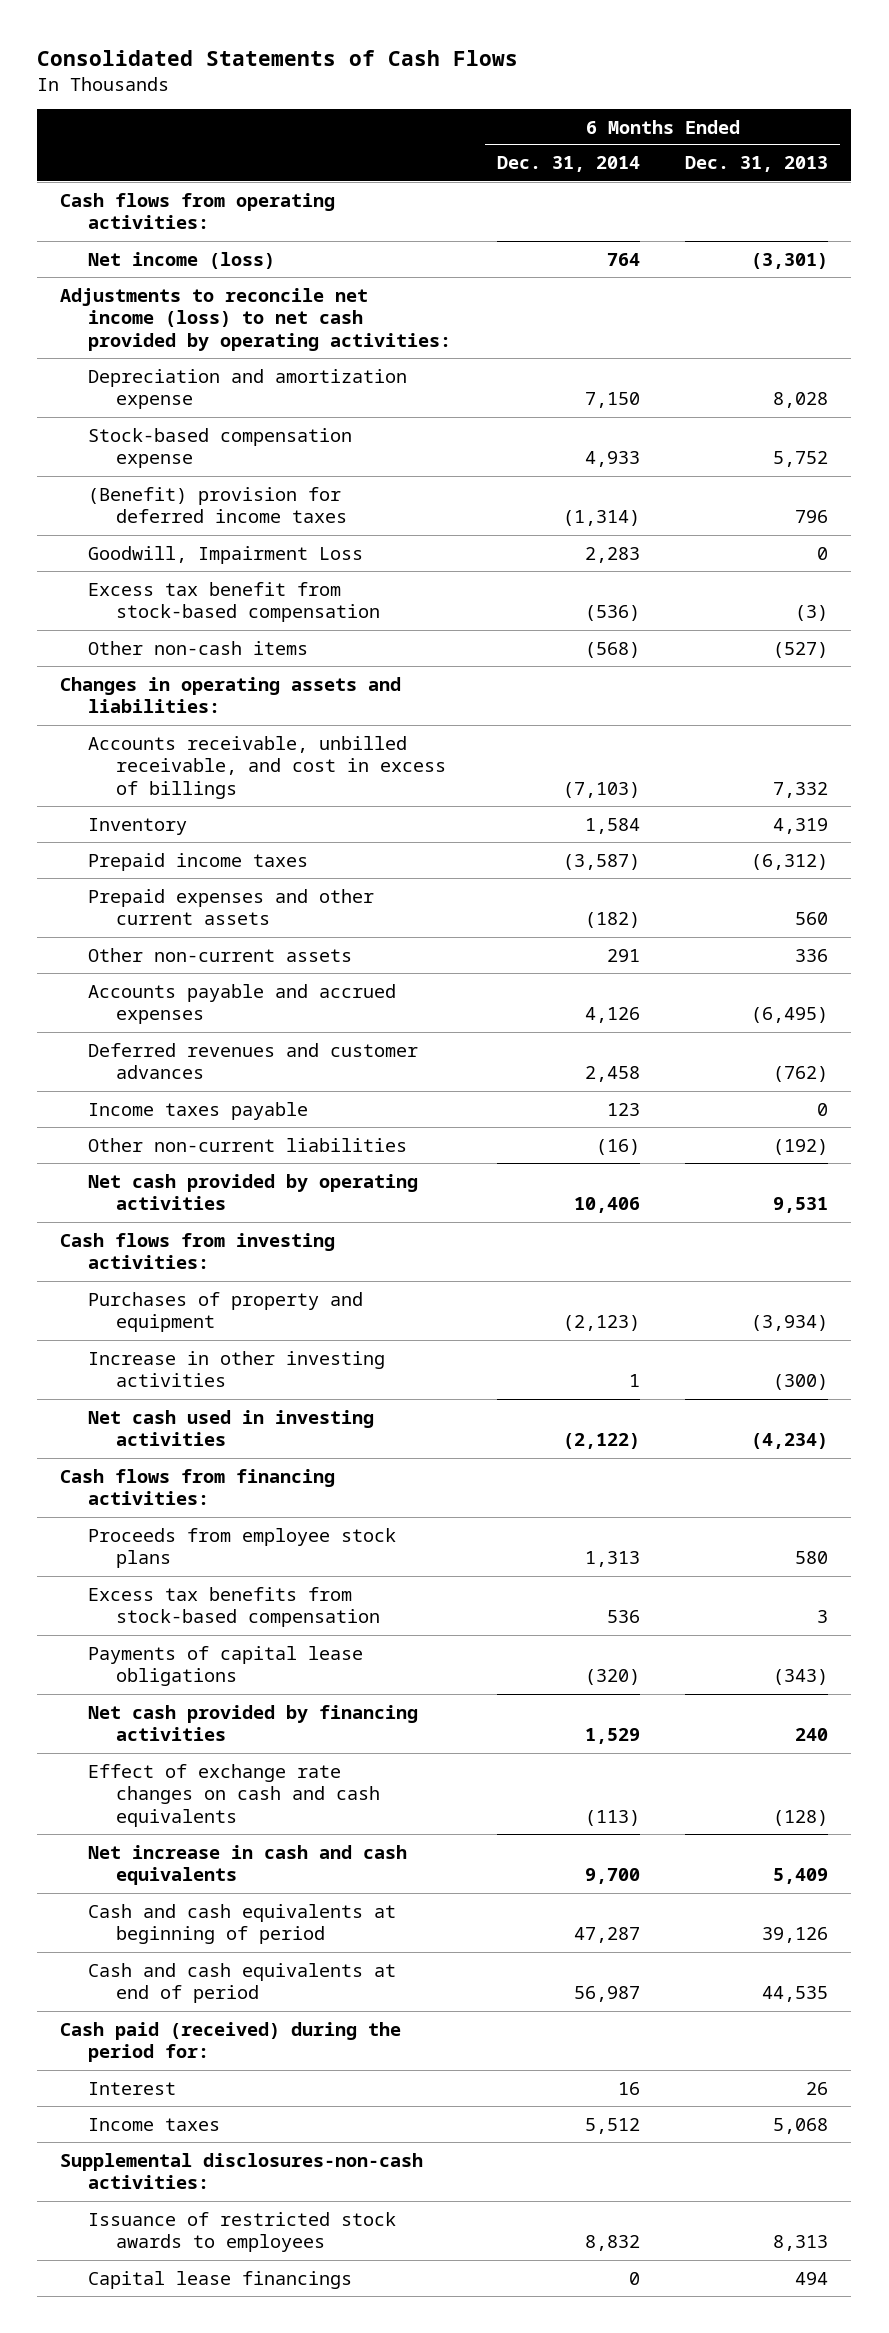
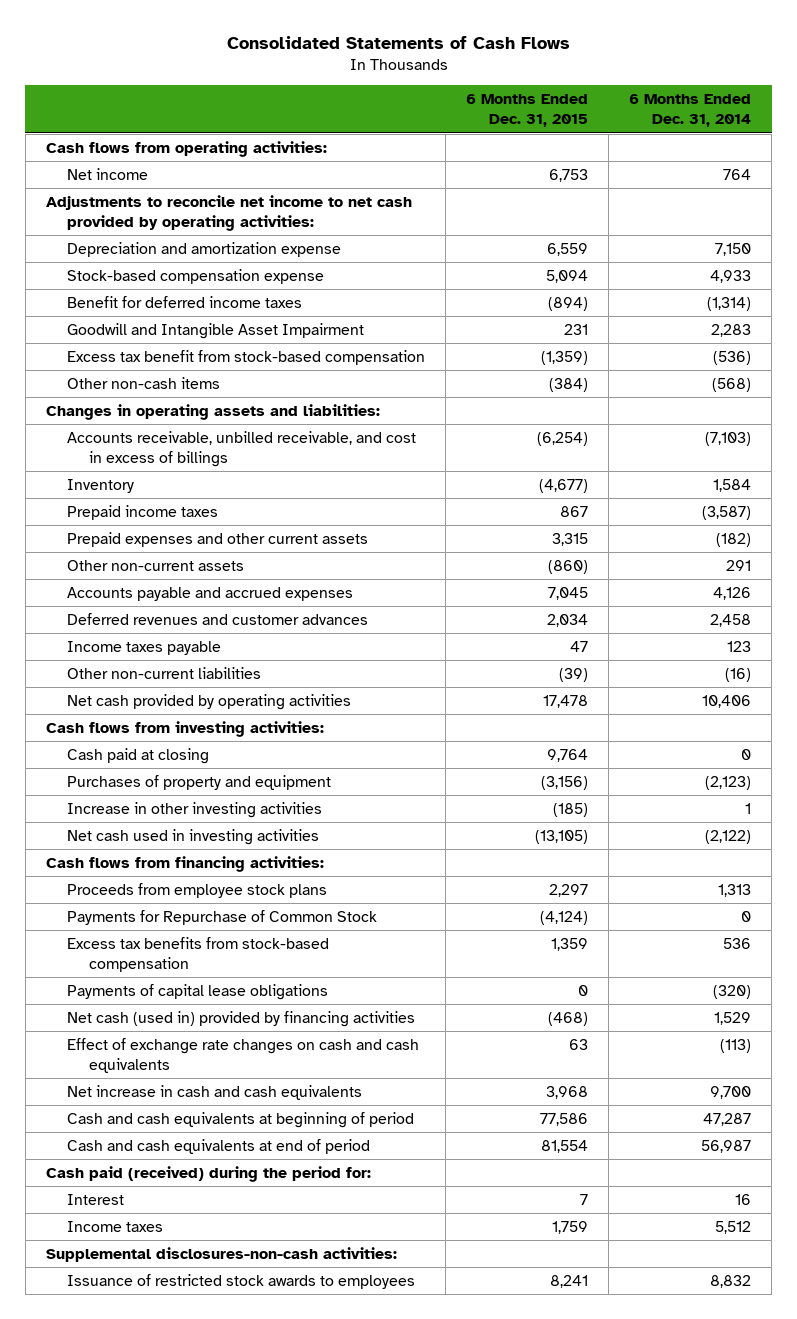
[685,156,829,173] Dec. 31, 2013 -> none
none -> [466,94,589,128] 6 Months Ended Dec. 31, 2015
[88,251,276,269] Net income (loss) -> [67,167,149,180] Net income
[60,287,452,351] Adjustments to reconcile net income (loss) to net cash provided by operating activities: -> [45,194,412,231] Adjustments to reconcile net income to net cash provided by operating activities:
[88,486,348,524] (Benefit) provision for deferred income taxes -> [67,295,303,308] Benefit for deferred income taxes
[88,545,364,564] Goodwill, Impairment Loss -> [67,322,365,339] Goodwill and Intangible Asset Impairment
none -> [67,747,210,764] Cash paid at closing
none -> [67,909,378,925] Payments for Repurchase of Common Stock
[88,1704,419,1742] Net cash provided by financing activities -> [67,1010,416,1027] Net cash (used in) provided by financing activities
[88,2270,353,2289] Capital lease financings -> none

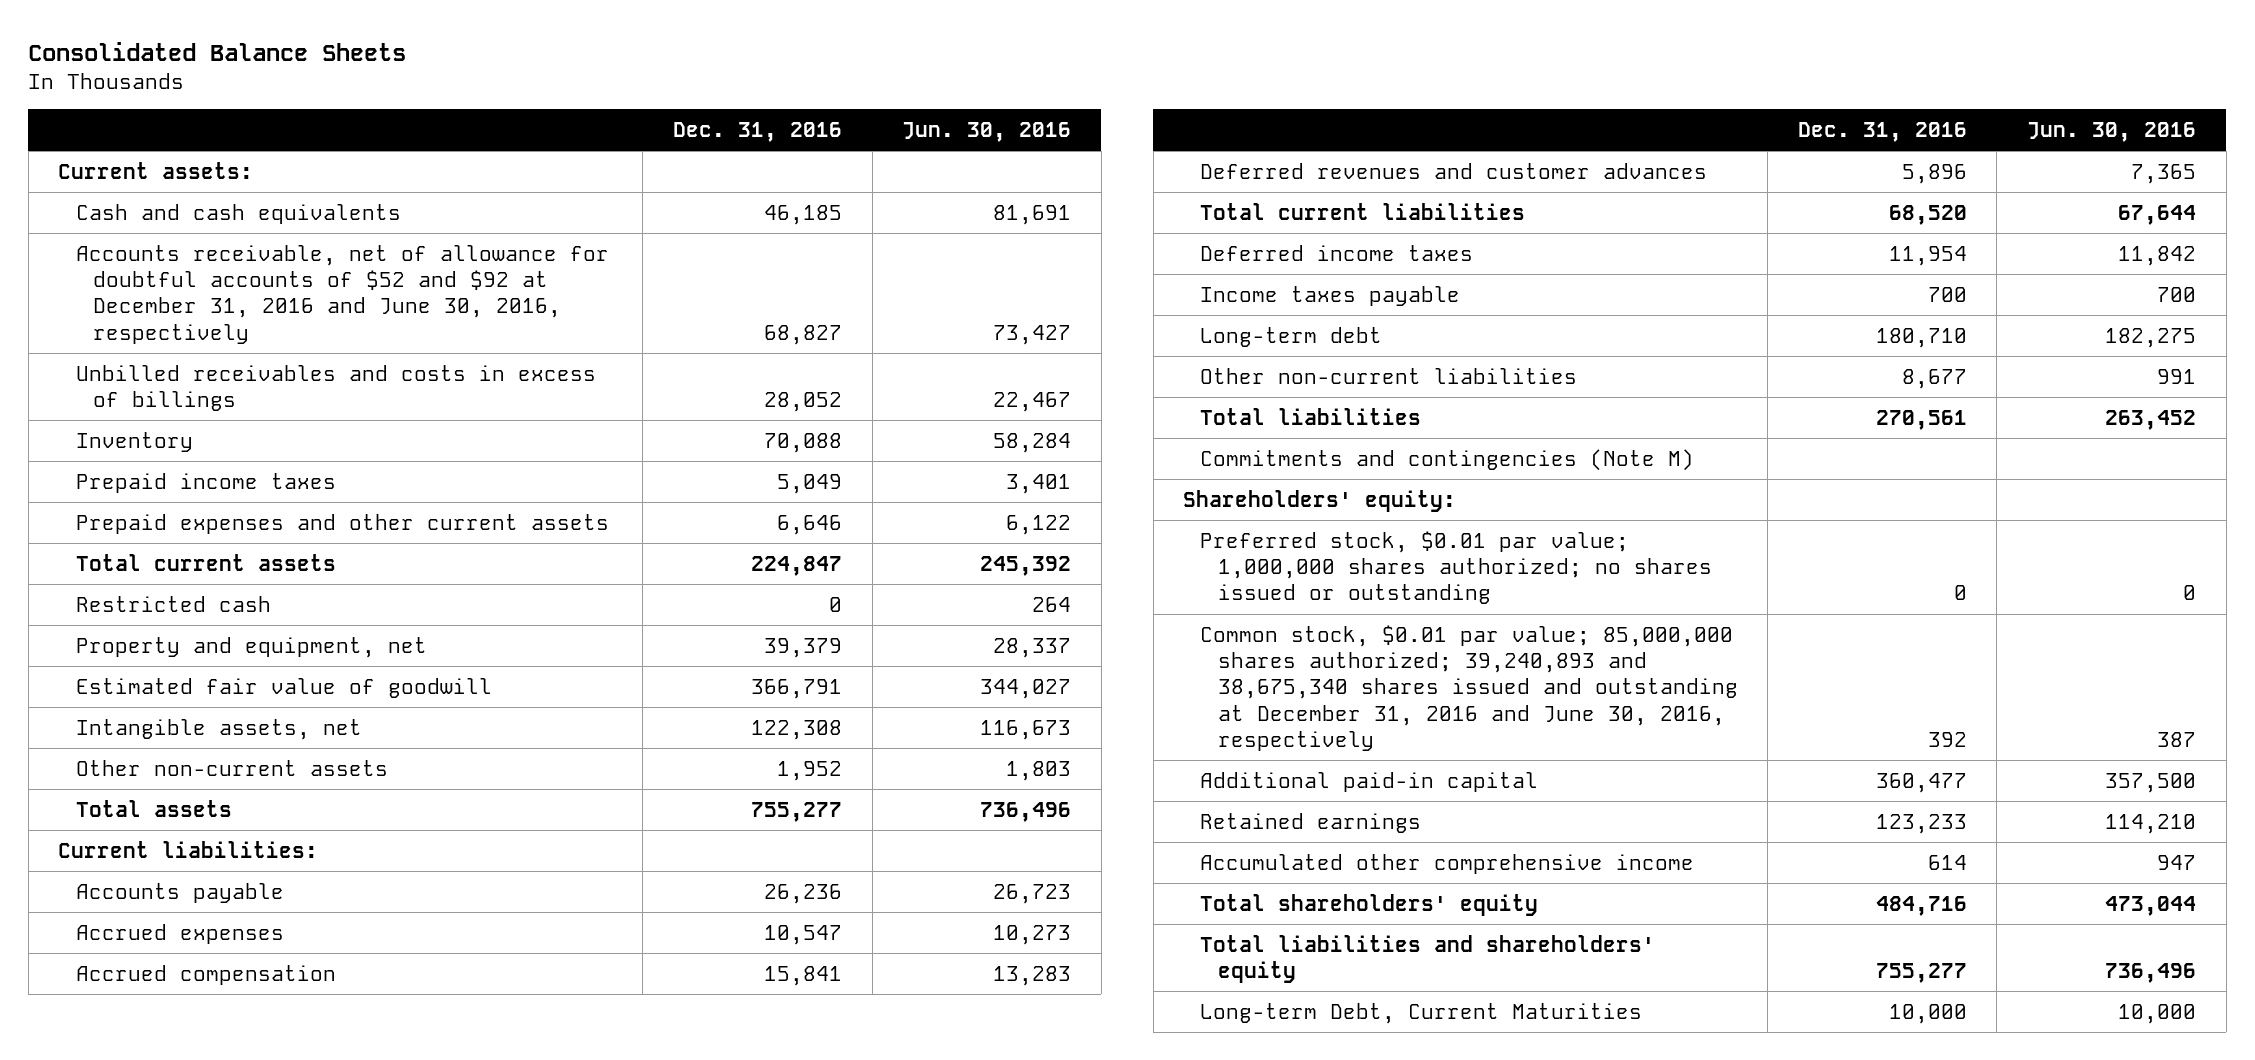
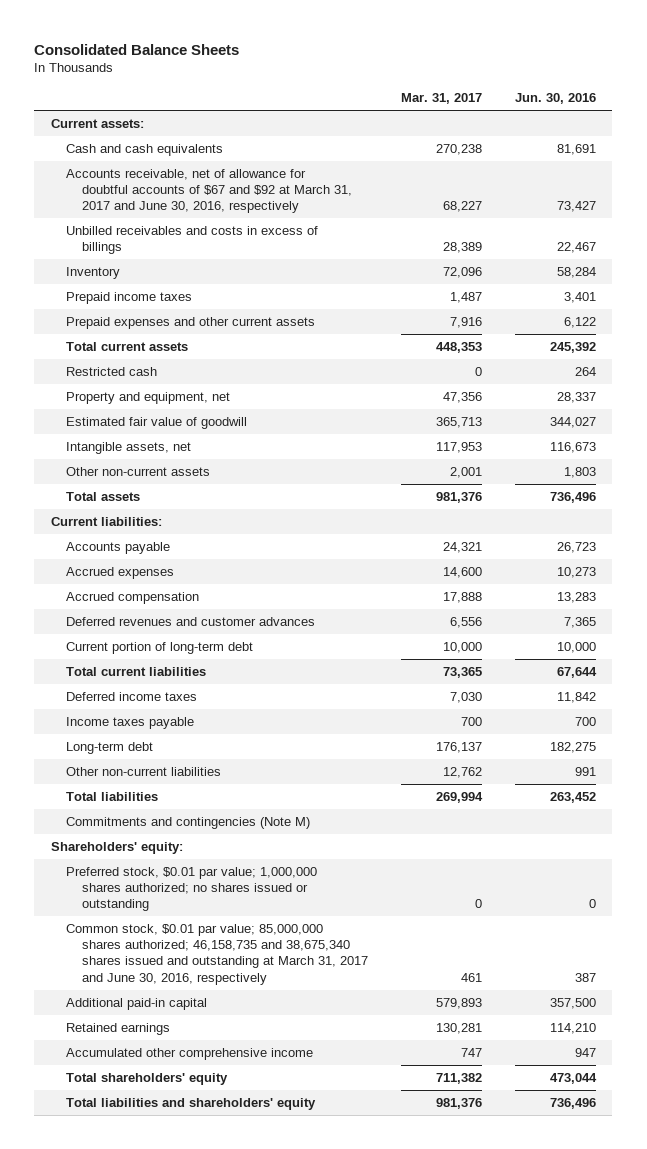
[672,122,842,143] Dec. 31, 2016 -> none
none -> [400,93,482,105] Mar. 31, 2017
[75,244,609,344] Accounts receivable, net of allowance for doubtful accounts of $52 and $92 at December 31, 2016 and June 30, 2016, respectively -> [66,169,352,214] Accounts receivable, net of allowance for doubtful accounts of $67 and $92 at March 31, 2017 and June 30, 2016, respectively
none -> [66,642,254,655] Current portion of long-term debt
[1200,624,1738,752] Common stock, $0.01 par value; 85,000,000 shares authorized; 39,240,893 and 38,675,340 shares issued and outstanding at December 31, 2016 and June 30, 2016, respectively -> [66,924,368,985] Common stock, $0.01 par value; 85,000,000 shares authorized; 46,158,735 and 38,675,340 shares issued and outstanding at March 31, 2017 and June 30, 2016, respectively
[1200,1002,1643,1024] Long-term Debt, Current Maturities -> none

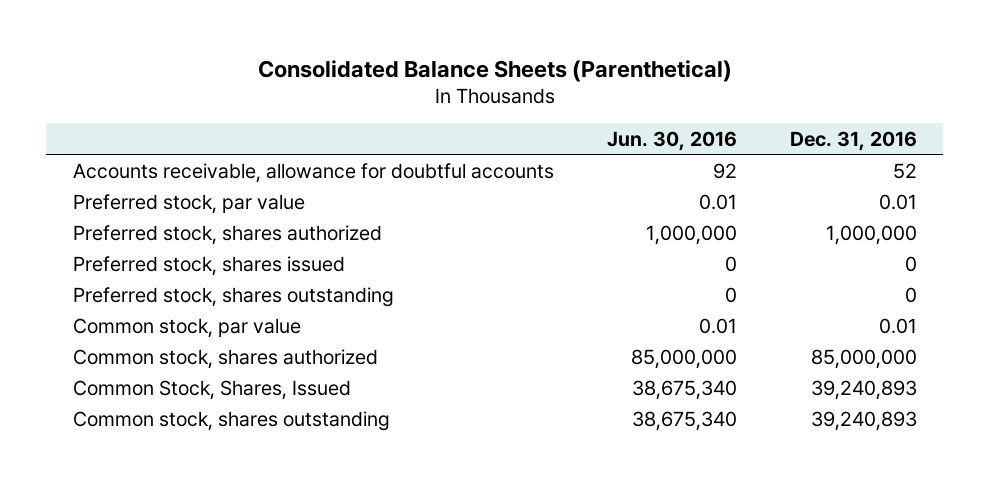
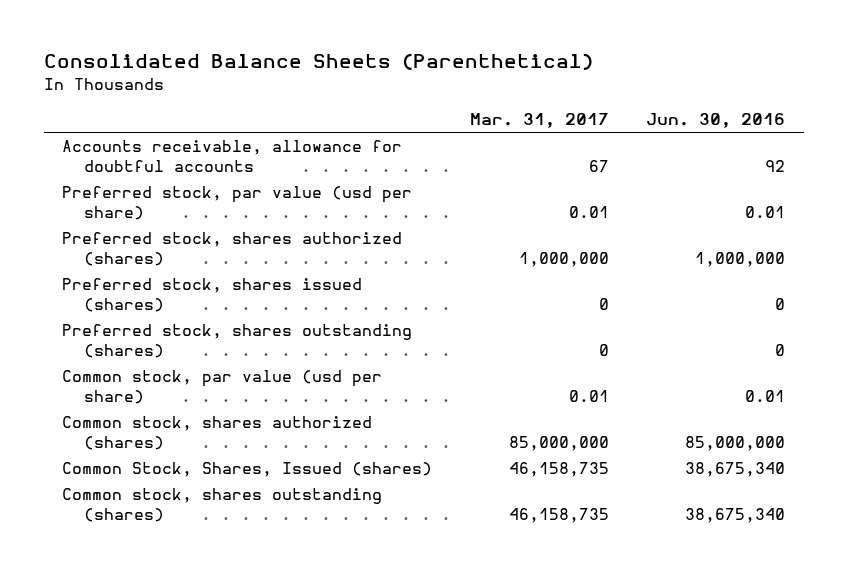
[789,130,917,151] Dec. 31, 2016 -> none
none -> [469,113,609,129] Mar. 31, 2017
[72,193,305,214] Preferred stock, par value -> [62,186,413,221] Preferred stock, par value (usd per share)
[72,224,382,245] Preferred stock, shares authorized -> [62,232,403,267] Preferred stock, shares authorized (shares)
[72,255,345,276] Preferred stock, shares issued -> [62,278,363,313] Preferred stock, shares issued (shares)
[72,286,394,307] Preferred stock, shares outstanding -> [62,324,413,359] Preferred stock, shares outstanding (shares)
[72,317,301,338] Common stock, par value -> [62,370,383,405] Common stock, par value (usd per share)
[72,348,378,369] Common stock, shares authorized -> [62,416,373,451] Common stock, shares authorized (shares)
[72,379,351,400] Common Stock, Shares, Issued -> [62,462,433,478] Common Stock, Shares, Issued (shares)
[72,410,390,431] Common stock, shares outstanding -> [62,488,383,523] Common stock, shares outstanding (shares)

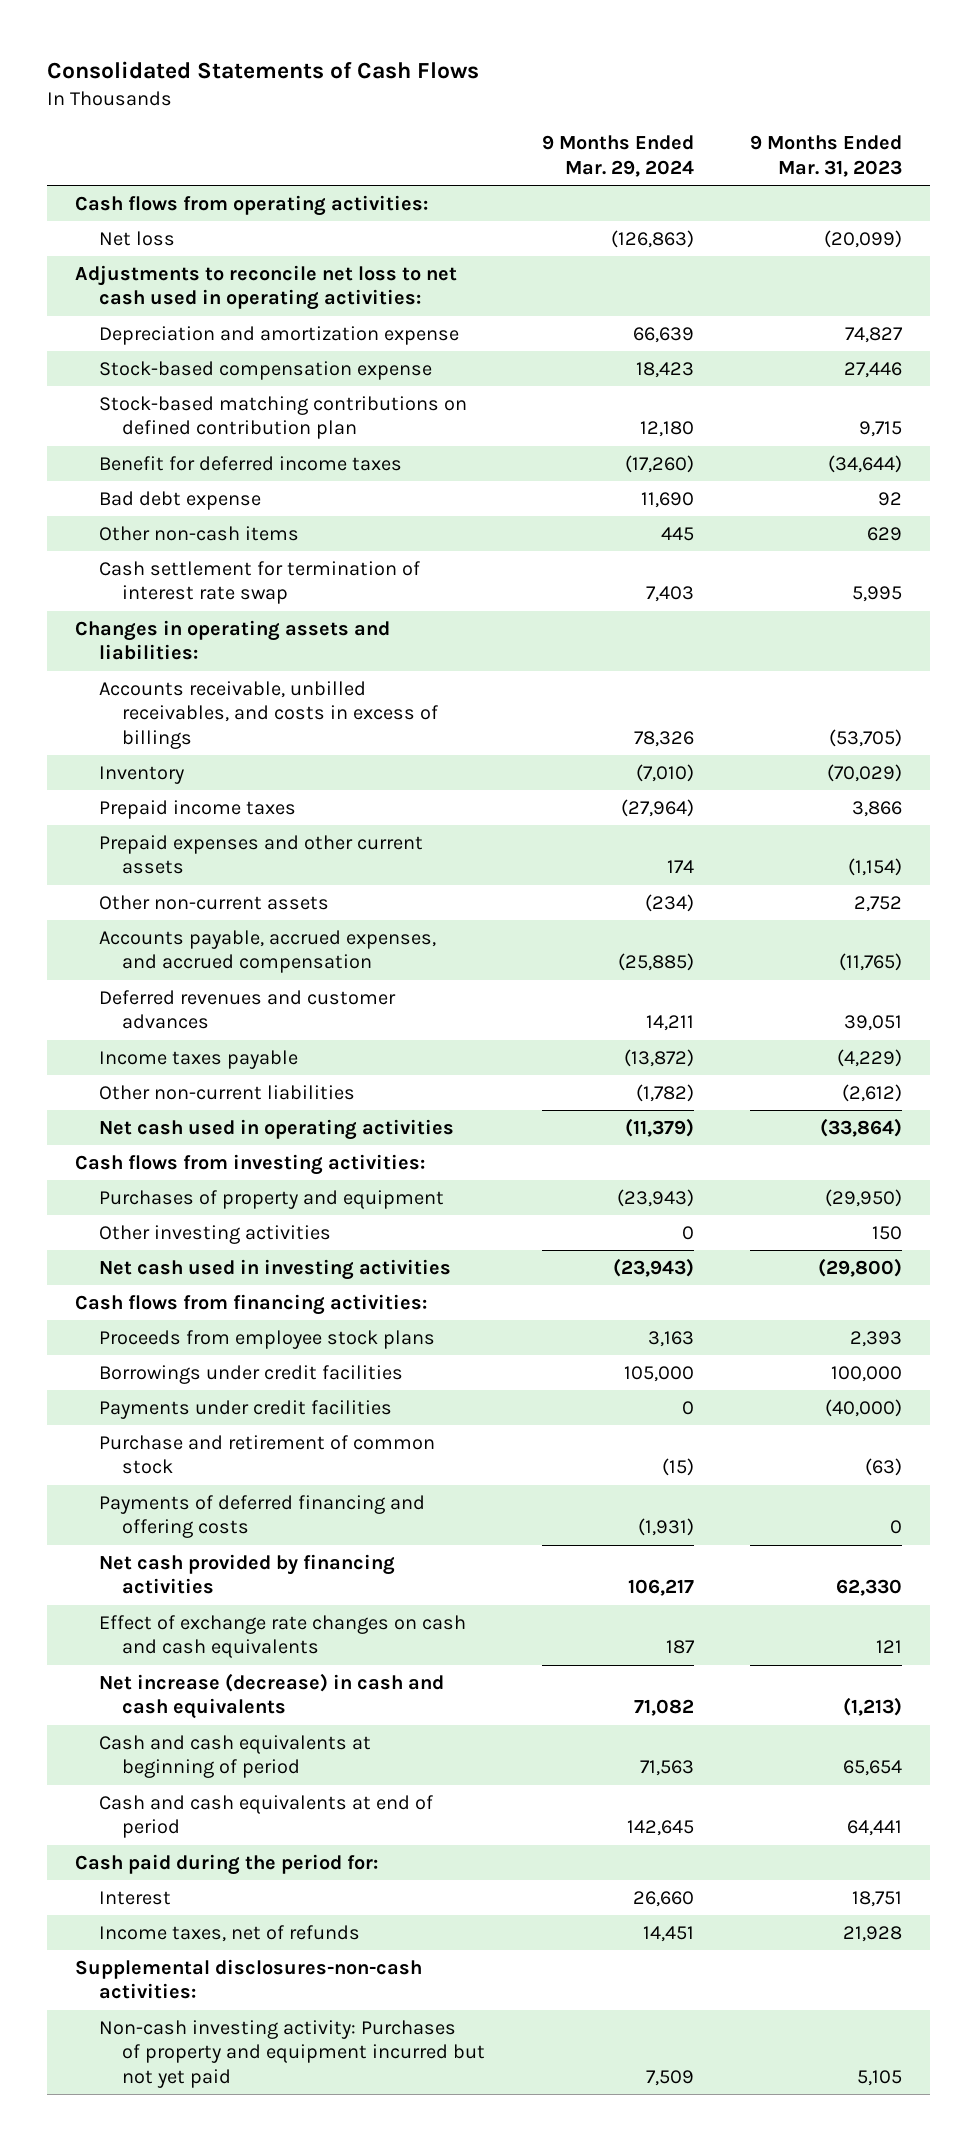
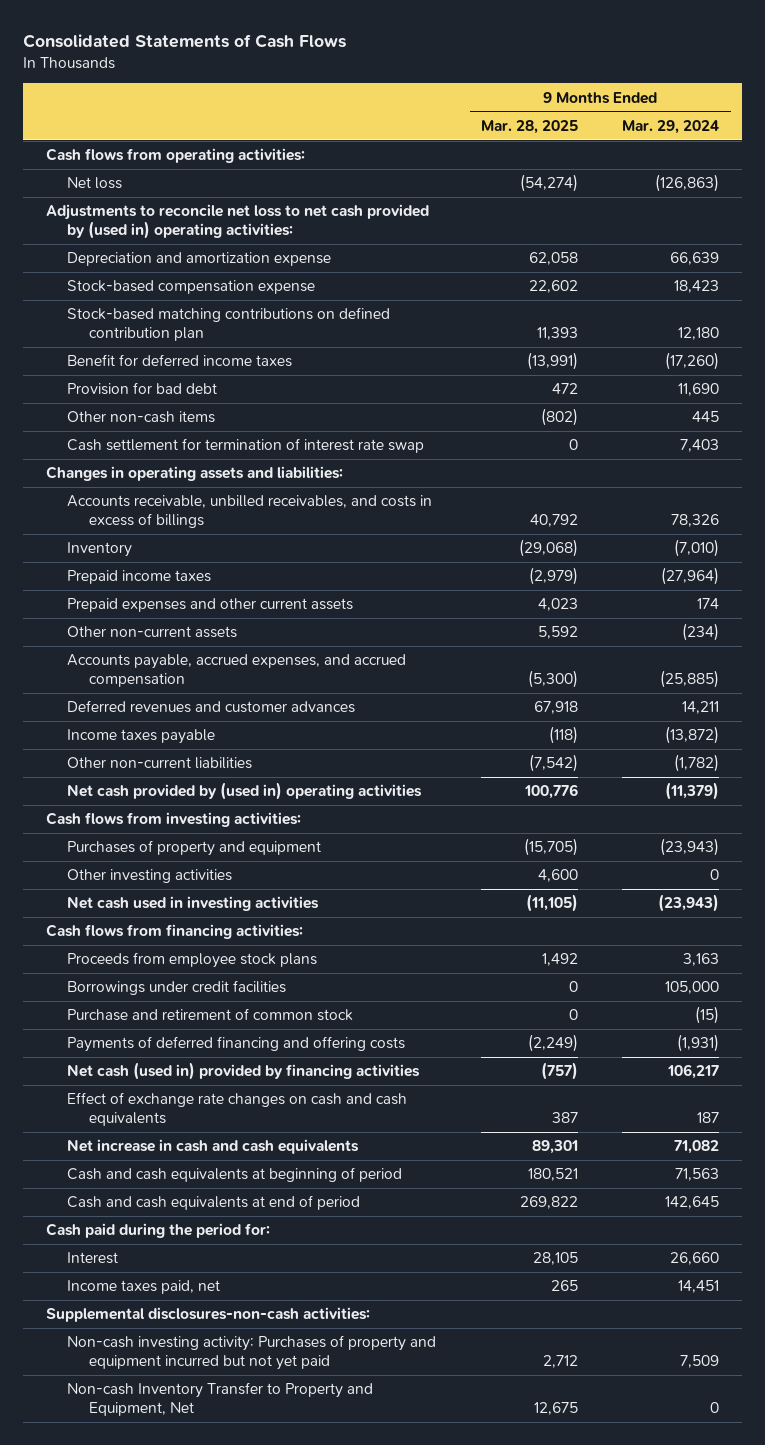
[750,135,903,177] 9 Months Ended Mar. 31, 2023 -> none
none -> [480,119,578,134] Mar. 28, 2025
[75,264,458,311] Adjustments to reconcile net loss to net cash used in operating activities: -> [45,204,429,240] Adjustments to reconcile net loss to net cash provided by (used in) operating activities:
[98,490,261,510] Bad debt expense -> [67,382,218,396] Provision for bad debt
[98,1118,454,1140] Net cash used in operating activities -> [67,782,423,801] Net cash provided by (used in) operating activities
[98,1399,392,1419] Payments under credit facilities -> none
[98,1553,395,1595] Net cash provided by financing activities -> [67,1062,421,1081] Net cash (used in) provided by financing activities
[98,1672,444,1720] Net increase (decrease) in cash and cash equivalents -> [67,1139,360,1155] Net increase in cash and cash equivalents
[98,1924,360,1942] Income taxes, net of refunds -> [67,1280,221,1295] Income taxes paid, net
none -> [67,1382,374,1417] Non-cash Inventory Transfer to Property and Equipment, Net

